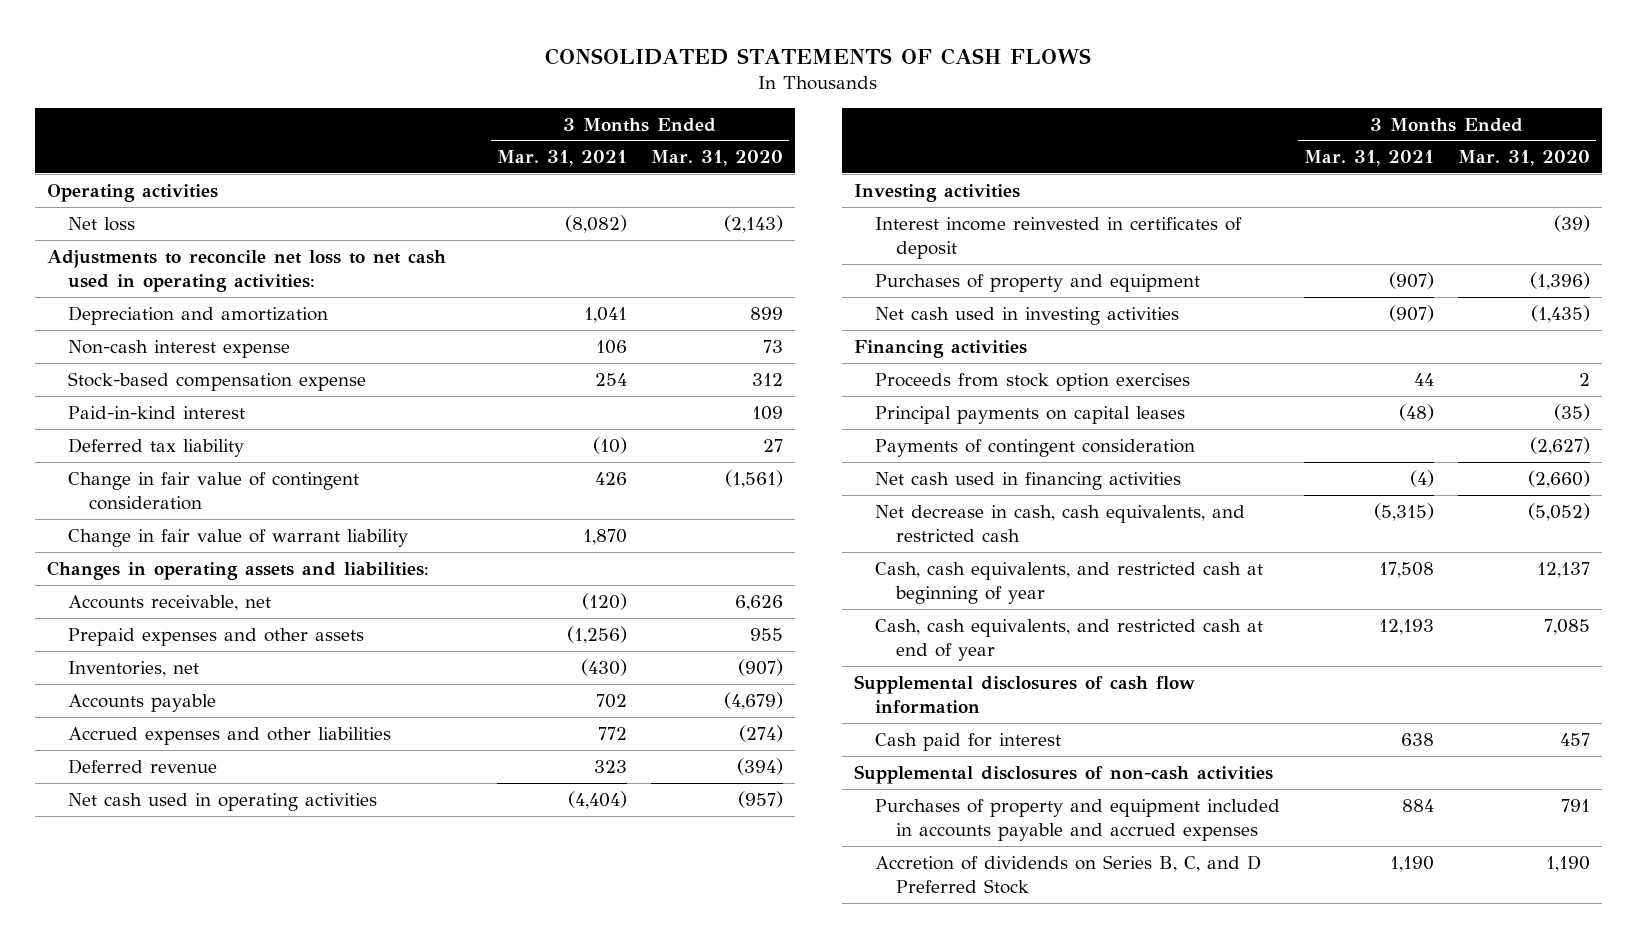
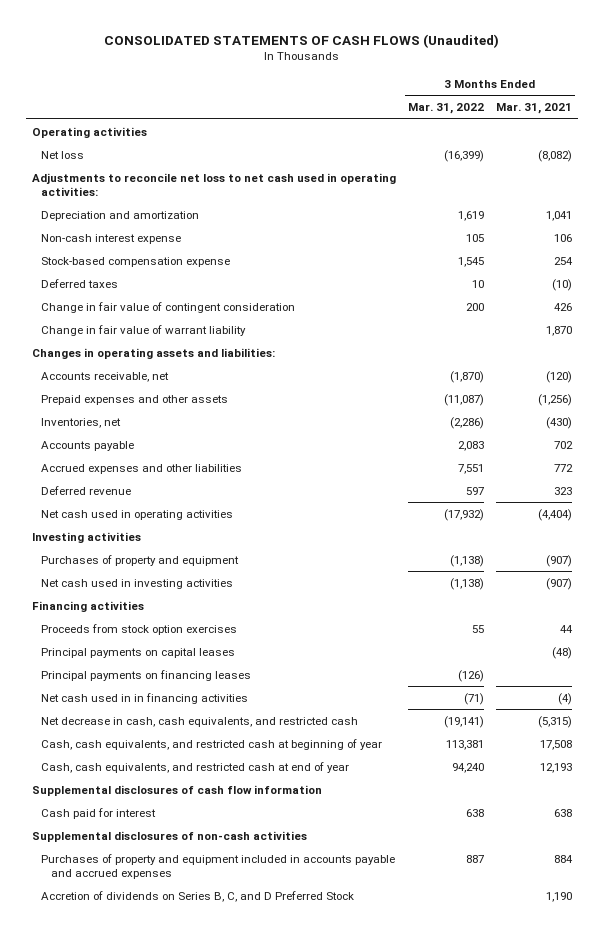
[545,47,1092,65] CONSOLIDATED STATEMENTS OF CASH FLOWS -> [104,33,500,48] CONSOLIDATED STATEMENTS OF CASH FLOWS (Unaudited)
[650,150,783,167] Mar. 31, 2020 -> none
none -> [408,103,485,115] Mar. 31, 2022
[67,405,245,419] Paid-in-kind interest -> none
[67,437,244,457] Deferred tax liability -> [41,278,119,288] Deferred taxes
[874,216,1242,259] Interest income reinvested in certificates of deposit -> none
[874,438,1195,457] Payments of contingent consideration -> none
none -> [41,669,252,681] Principal payments on financing leases
[874,471,1181,490] Net cash used in financing activities -> [41,692,249,704] Net cash used in in financing activities

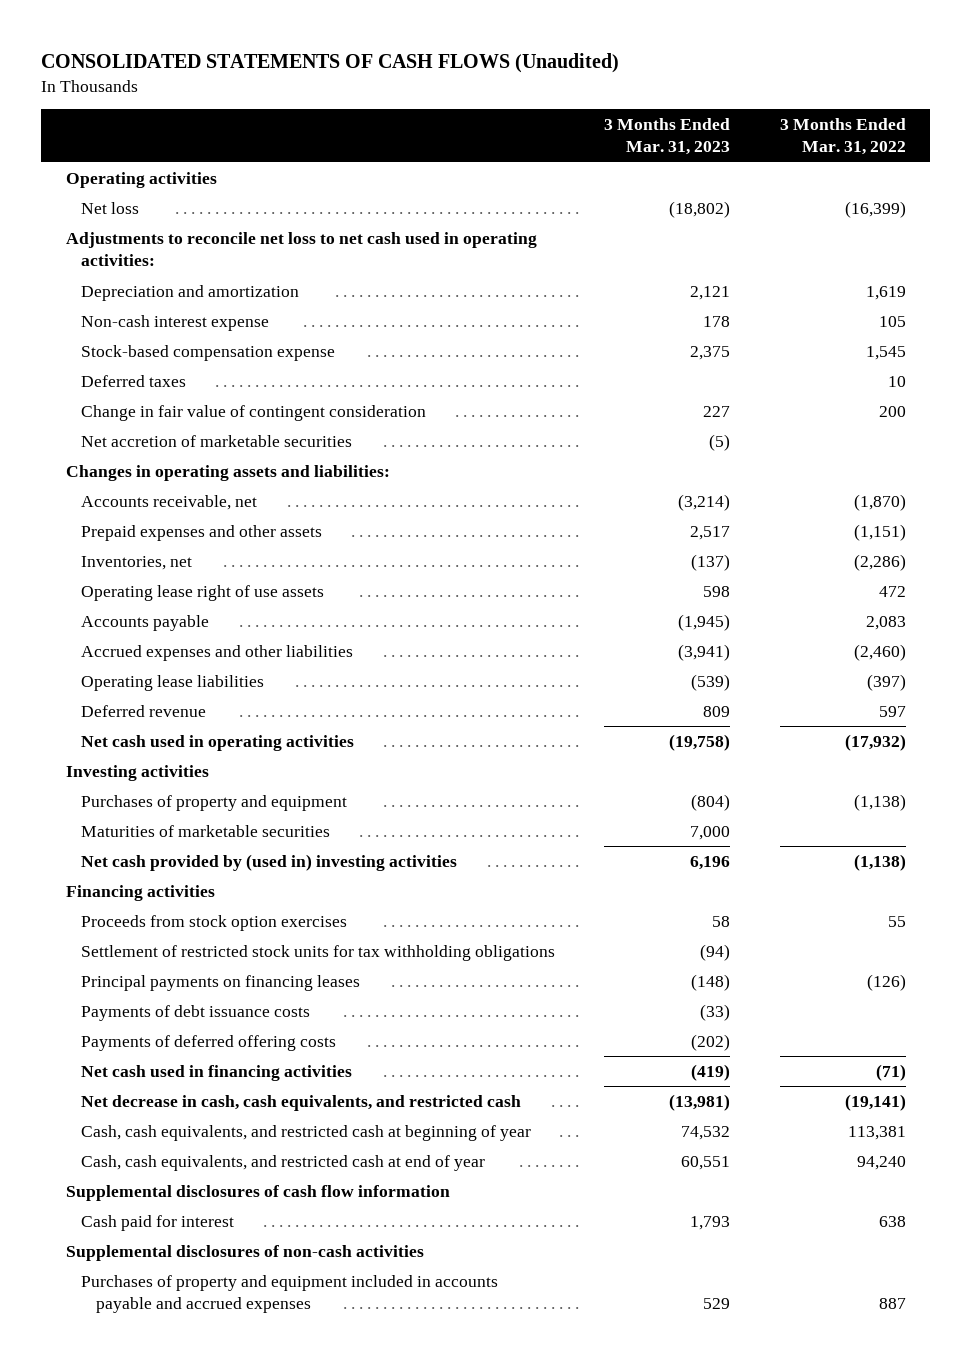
[495,103,572,115] Mar. 31, 2021 -> none
none -> [604,117,731,156] 3 Months Ended Mar. 31, 2023
[41,324,247,336] Change in fair value of warrant liability -> none
none -> [80,434,352,447] Net accretion of marketable securities
[444,393,485,406] (11,087) -> [853,523,906,541] (1,151)
none -> [80,584,324,601] Operating lease right of use assets
[458,463,485,474] 7,551 -> [853,643,906,661] (2,460)
none -> [80,674,264,691] Operating lease liabilities
none -> [80,824,330,837] Maturities of marketable securities
[41,578,234,589] Net cash used in investing activities -> [80,853,457,871] Net cash provided by (used in) investing activities
[41,647,236,658] Principal payments on capital leases -> none
none -> [80,944,555,961] Settlement of restricted stock units for tax withholding obligations
none -> [80,1004,310,1021] Payments of debt issuance costs
none -> [80,1034,336,1051] Payments of deferred offering costs
[41,692,249,704] Net cash used in in financing activities -> [80,1064,352,1081] Net cash used in financing activities
[41,890,355,902] Accretion of dividends on Series B, C, and D Preferred Stock -> none

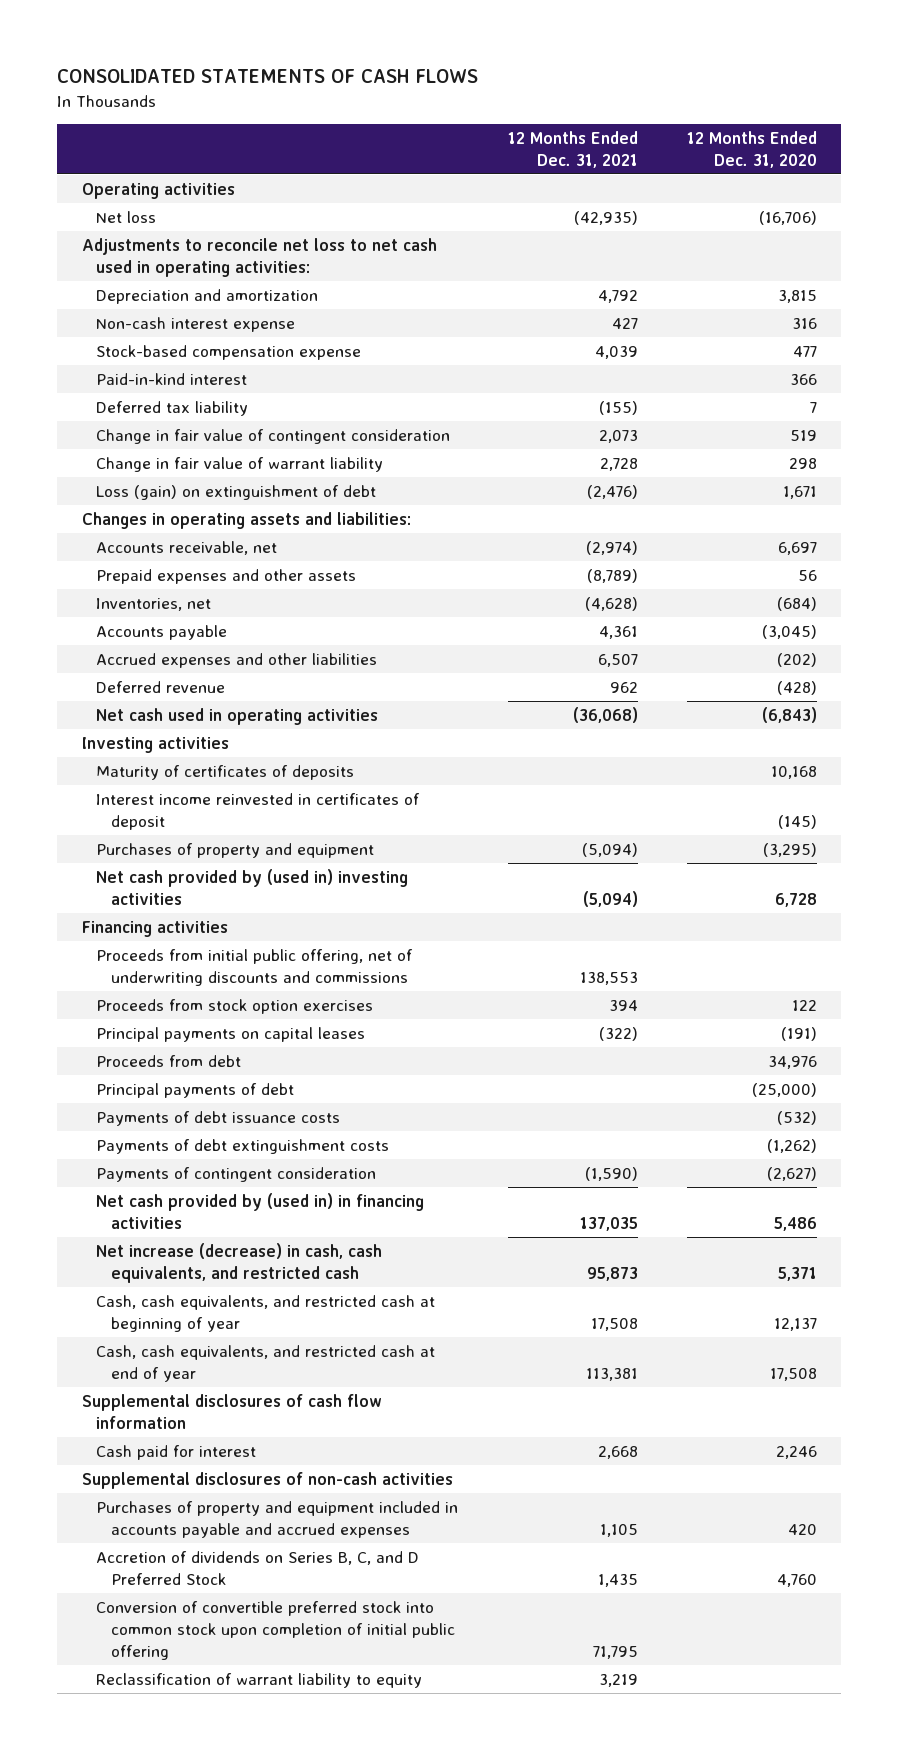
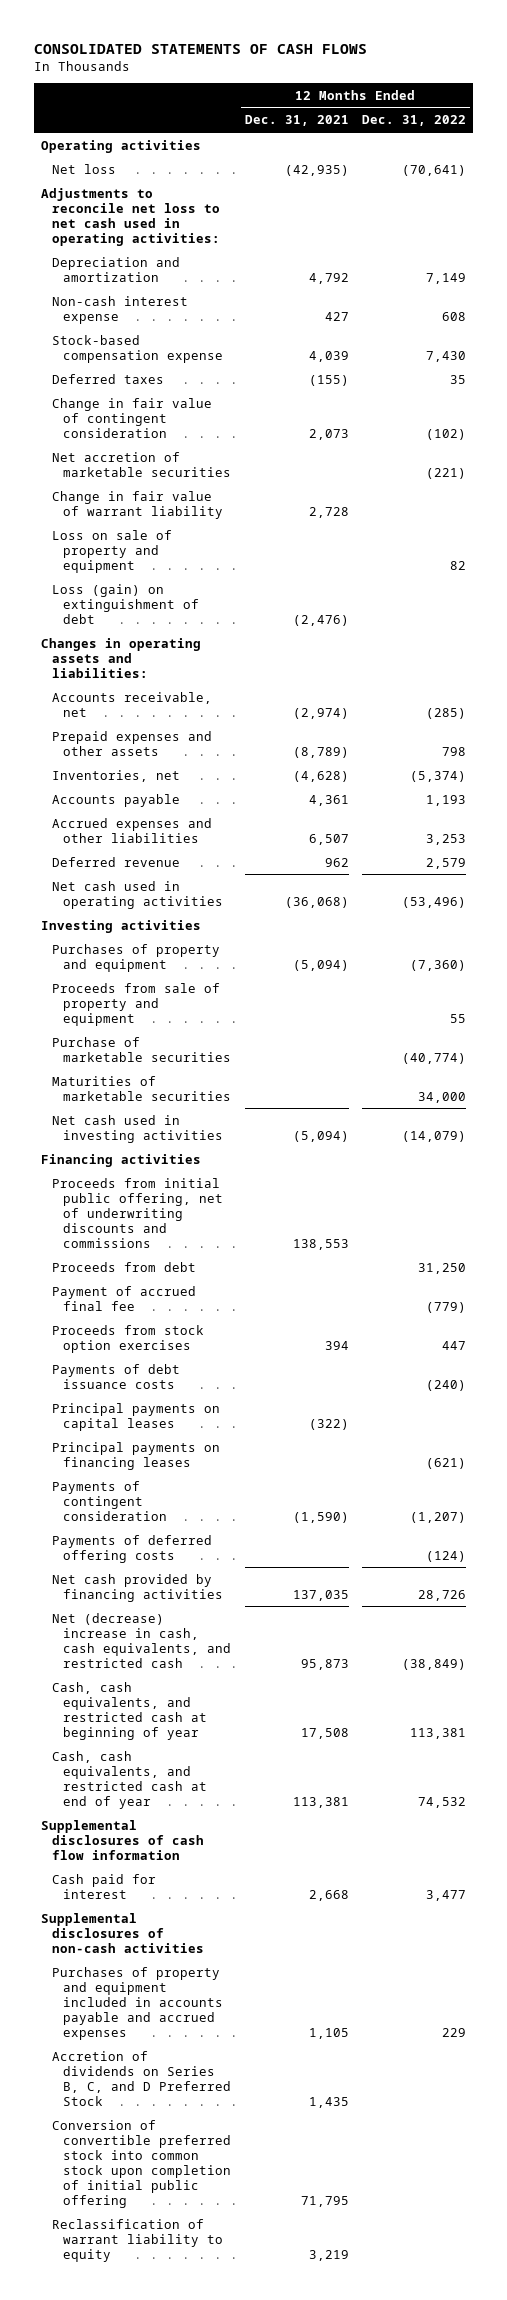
[686,130,817,168] 12 Months Ended Dec. 31, 2020 -> none
none -> [362,115,467,127] Dec. 31, 2022
[96,372,248,385] Paid-in-kind interest -> none
[96,400,249,416] Deferred tax liability -> [51,373,164,384] Deferred taxes
none -> [51,451,231,477] Net accretion of marketable securities
none -> [51,529,172,573] Loss on sale of property and equipment
[96,764,355,780] Maturity of certificates of deposits -> none
[96,792,421,830] Interest income reinvested in certificates of deposit -> none
none -> [51,982,220,1026] Proceeds from sale of property and equipment
none -> [51,1036,231,1062] Purchase of marketable securities
none -> [51,1075,231,1101] Maturities of marketable securities
[96,868,409,905] Net cash provided by (used in) investing activities -> [51,1114,223,1143] Net cash used in investing activities
[96,1082,295,1098] Principal payments of debt -> none
none -> [51,1285,196,1311] Payment of accrued final fee
[96,998,374,1014] Proceeds from stock option exercises -> [51,1324,204,1353] Proceeds from stock option exercises
[96,1138,390,1154] Payments of debt extinguishment costs -> none
[96,1026,366,1042] Principal payments on capital leases -> [51,1402,220,1431] Principal payments on capital leases
none -> [51,1441,220,1470] Principal payments on financing leases
none -> [51,1534,212,1563] Payments of deferred offering costs
[96,1192,425,1229] Net cash provided by (used in) in financing activities -> [51,1573,223,1602] Net cash provided by financing activities
[96,1242,383,1283] Net increase (decrease) in cash, cash equivalents, and restricted cash -> [51,1612,231,1668] Net (decrease) increase in cash, cash equivalents, and restricted cash

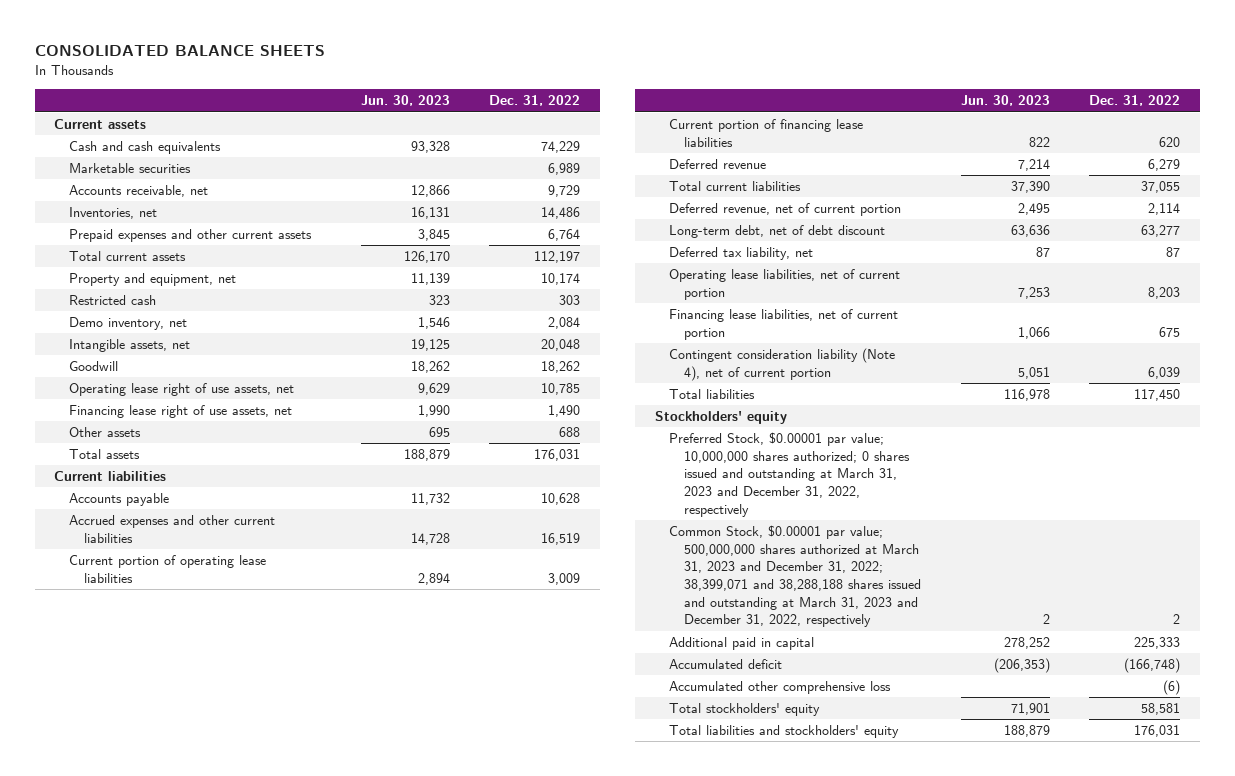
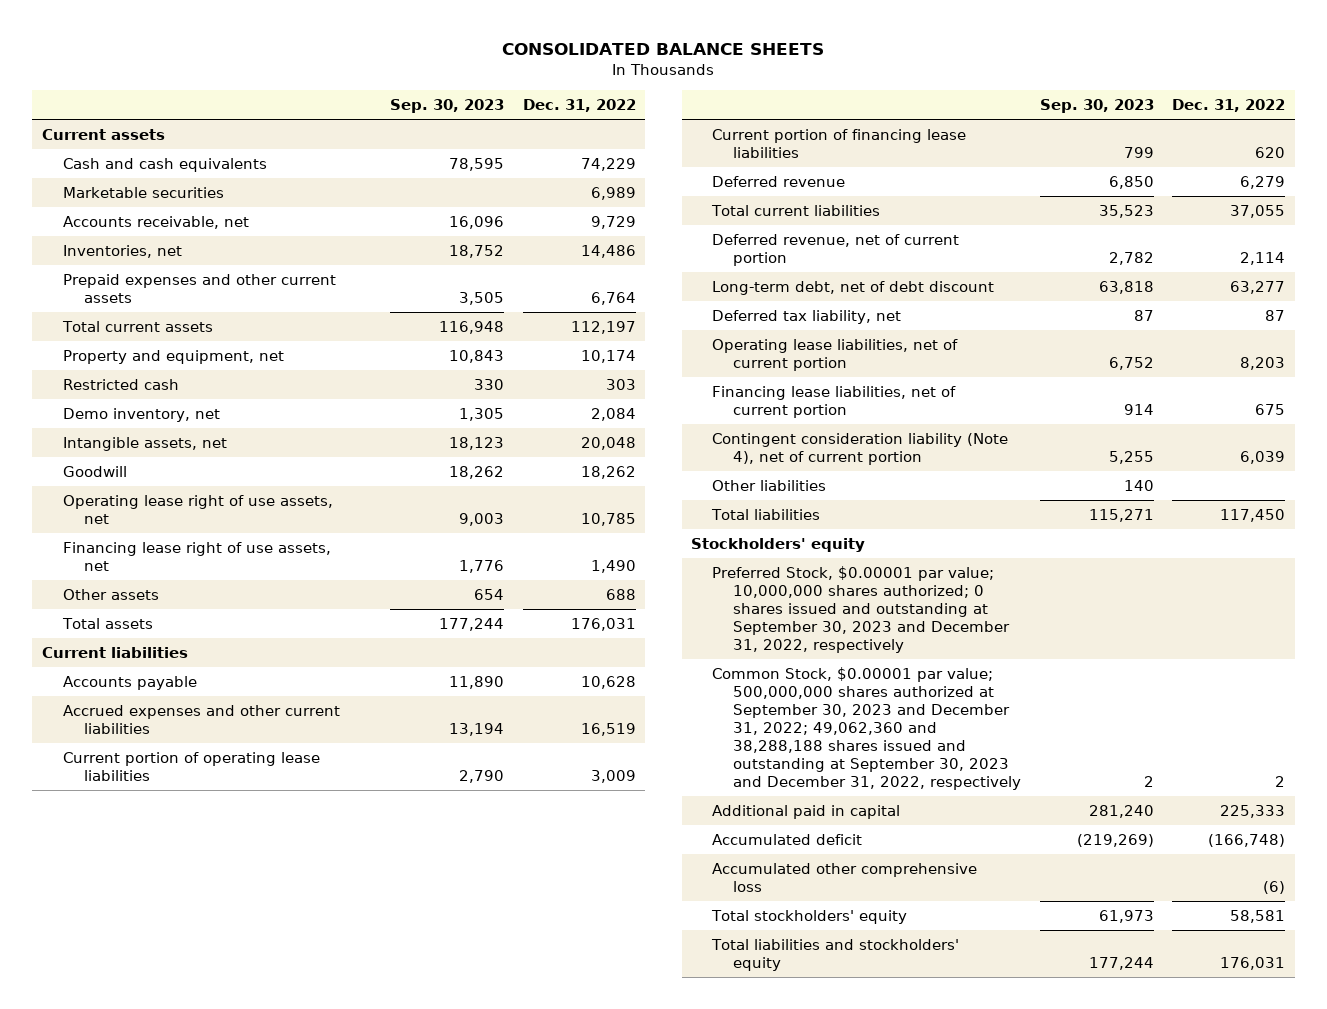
[360,95,450,107] Jun. 30, 2023 -> none
none -> [390,99,505,114] Sep. 30, 2023
none -> [712,480,827,492] Other liabilities
[669,432,911,517] Preferred Stock, $0.00001 par value; 10,000,000 shares authorized; 0 shares issued and outstanding at March 31, 2023 and December 31, 2022, respectively -> [712,566,1011,654] Preferred Stock, $0.00001 par value; 10,000,000 shares authorized; 0 shares issued and outstanding at September 30, 2023 and December 31, 2022, respectively
[669,525,922,628] Common Stock, $0.00001 par value; 500,000,000 shares authorized at March 31, 2023 and December 31, 2022; 38,399,071 and 38,288,188 shares issued and outstanding at March 31, 2023 and December 31, 2022, respectively -> [712,667,1022,791] Common Stock, $0.00001 par value; 500,000,000 shares authorized at September 30, 2023 and December 31, 2022; 49,062,360 and 38,288,188 shares issued and outstanding at September 30, 2023 and December 31, 2022, respectively

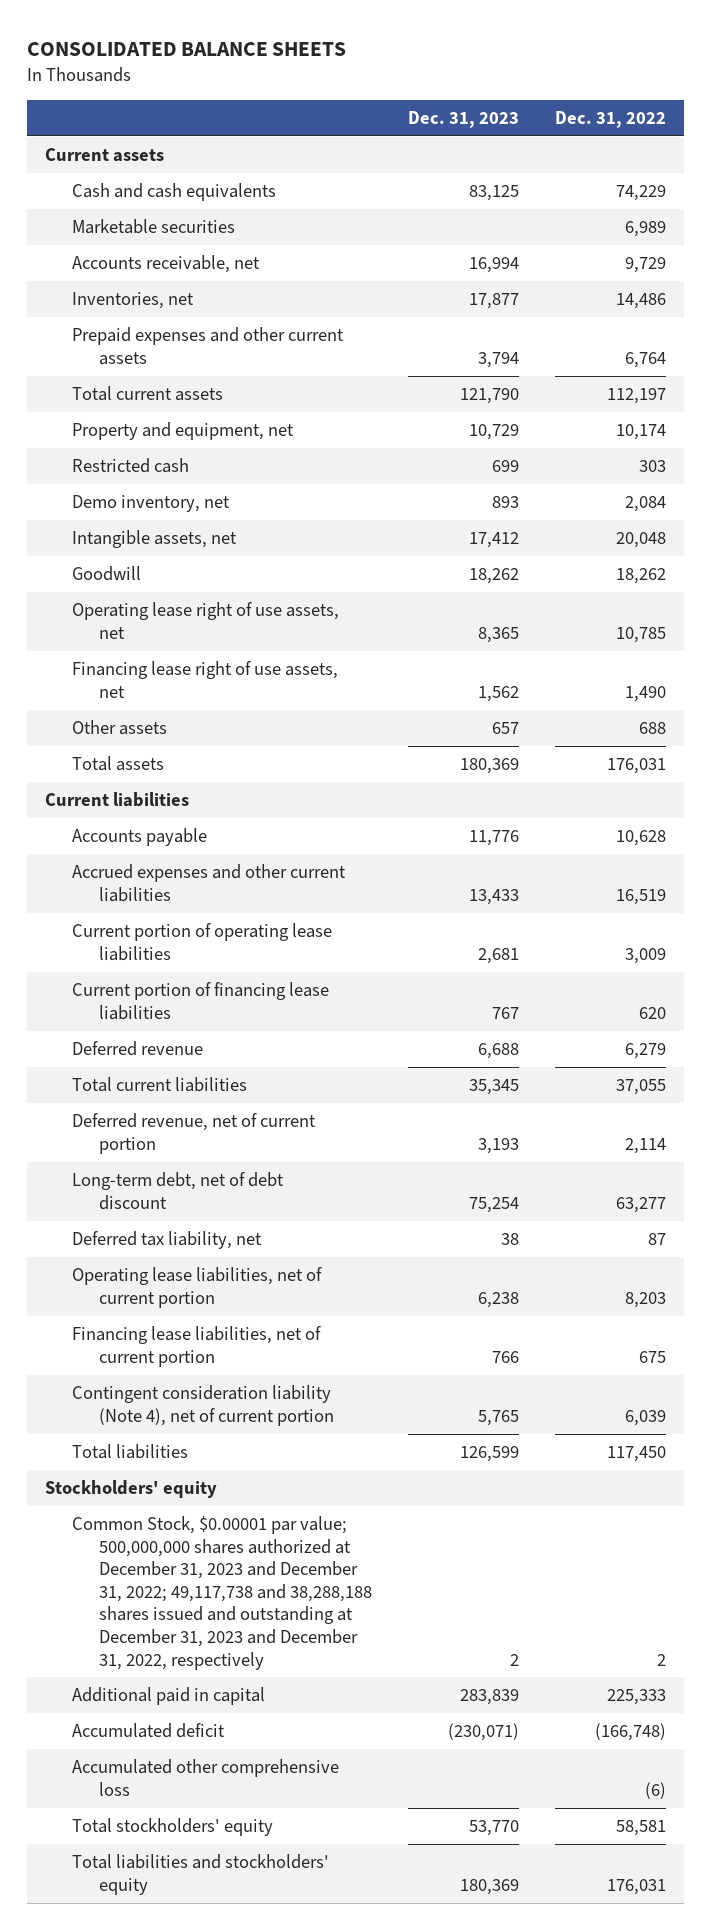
[390,99,505,114] Sep. 30, 2023 -> none
none -> [408,110,520,128] Dec. 31, 2023
[712,480,827,492] Other liabilities -> none
[712,566,1011,654] Preferred Stock, $0.00001 par value; 10,000,000 shares authorized; 0 shares issued and outstanding at September 30, 2023 and December 31, 2022, respectively -> none
[712,667,1022,791] Common Stock, $0.00001 par value; 500,000,000 shares authorized at September 30, 2023 and December 31, 2022; 49,062,360 and 38,288,188 shares issued and outstanding at September 30, 2023 and December 31, 2022, respectively -> [72,1516,373,1670] Common Stock, $0.00001 par value; 500,000,000 shares authorized at December 31, 2023 and December 31, 2022; 49,117,738 and 38,288,188 shares issued and outstanding at December 31, 2023 and December 31, 2022, respectively

